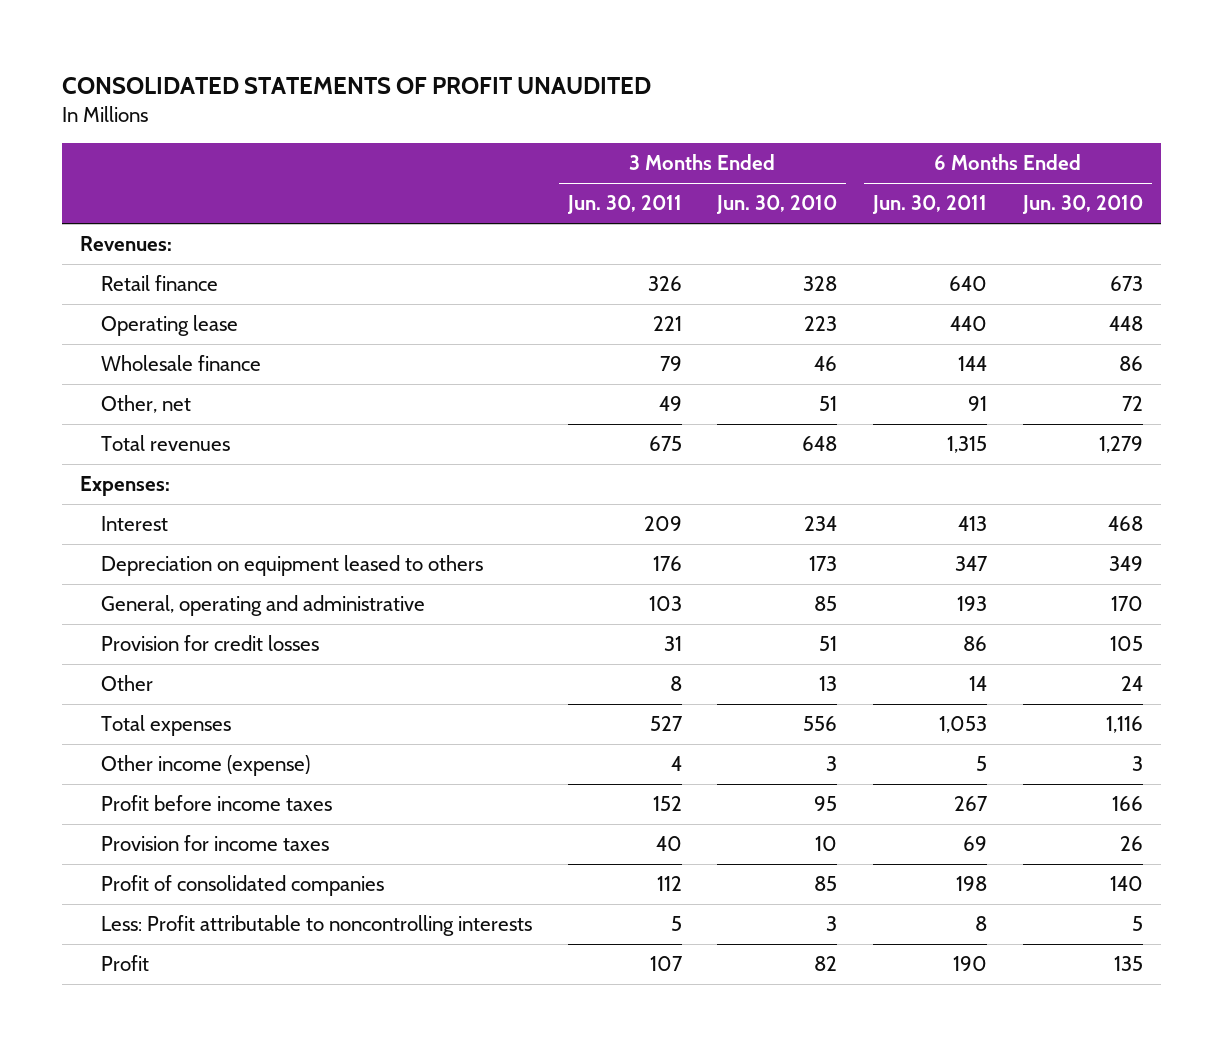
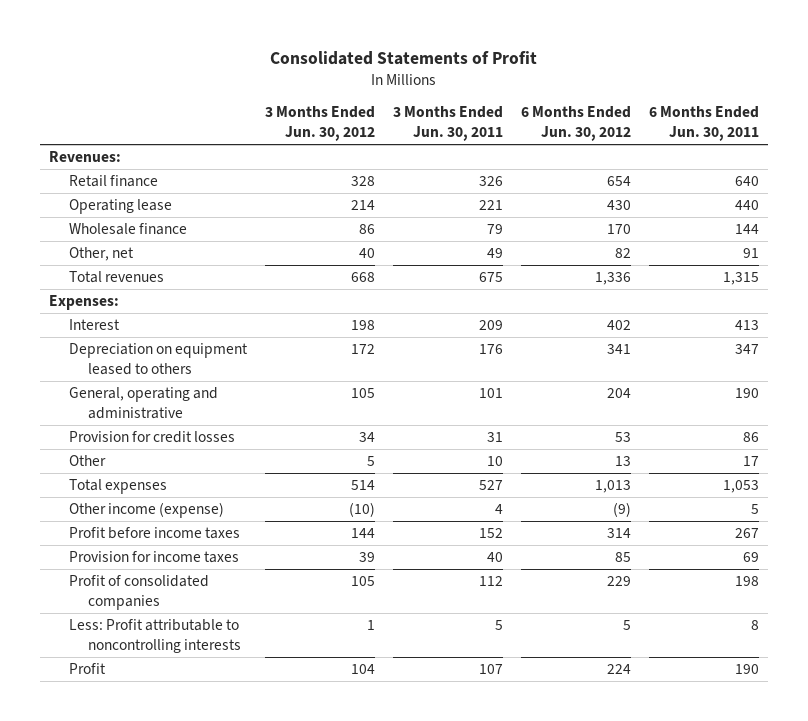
[62,77,652,95] CONSOLIDATED STATEMENTS OF PROFIT UNAUDITED -> [269,51,537,66] Consolidated Statements of Profit
[716,195,838,215] Jun. 30, 2010 -> none
[1021,195,1143,215] Jun. 30, 2010 -> none
none -> [264,106,375,142] 3 Months Ended Jun. 30, 2012
none -> [520,106,631,142] 6 Months Ended Jun. 30, 2012
[648,596,682,612] 103 -> [478,388,503,399] 101
[957,596,988,612] 193 -> [734,388,759,399] 190
[669,676,682,692] 8 -> [486,456,503,467] 10
[969,676,988,692] 14 -> [742,456,759,467] 17

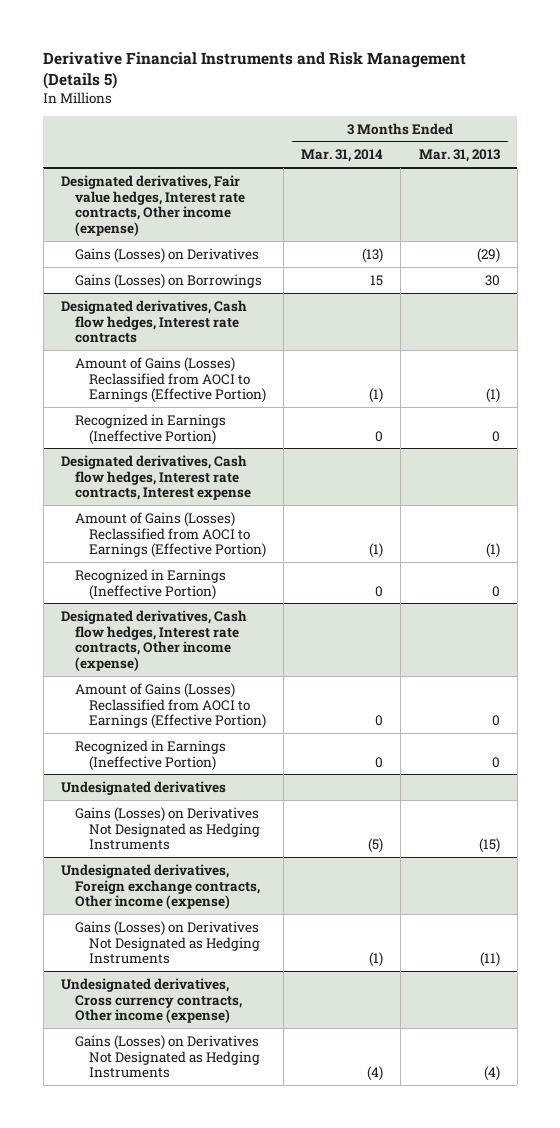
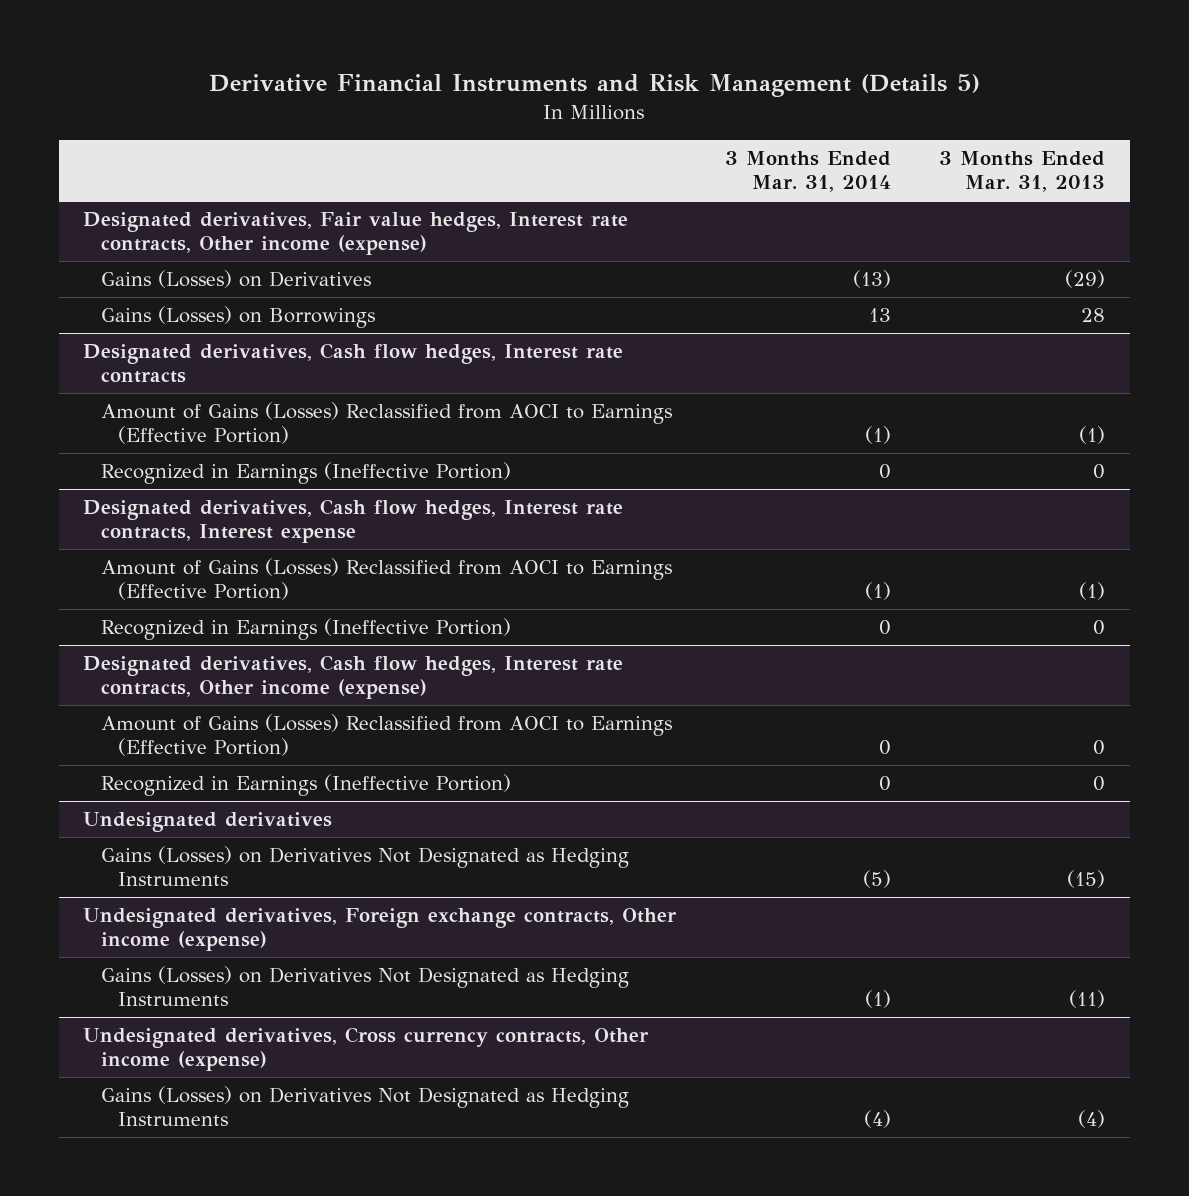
[370,274,384,286] 15 -> [868,308,891,323] 13
[484,274,500,286] 30 -> [1081,308,1106,323] 28

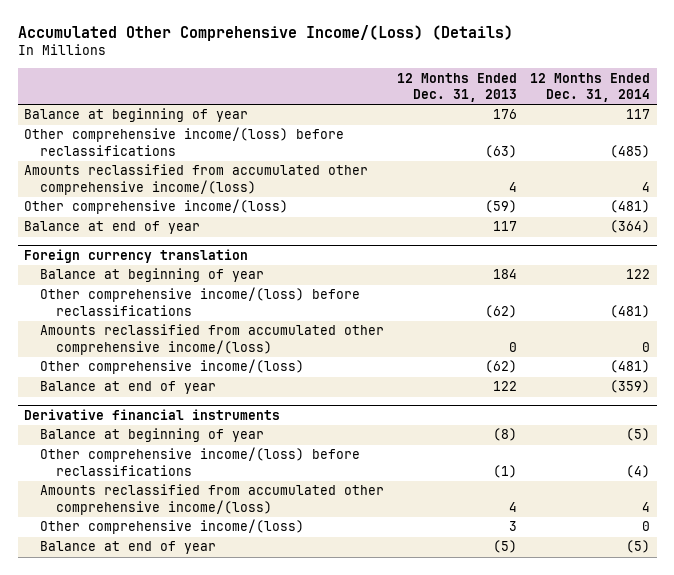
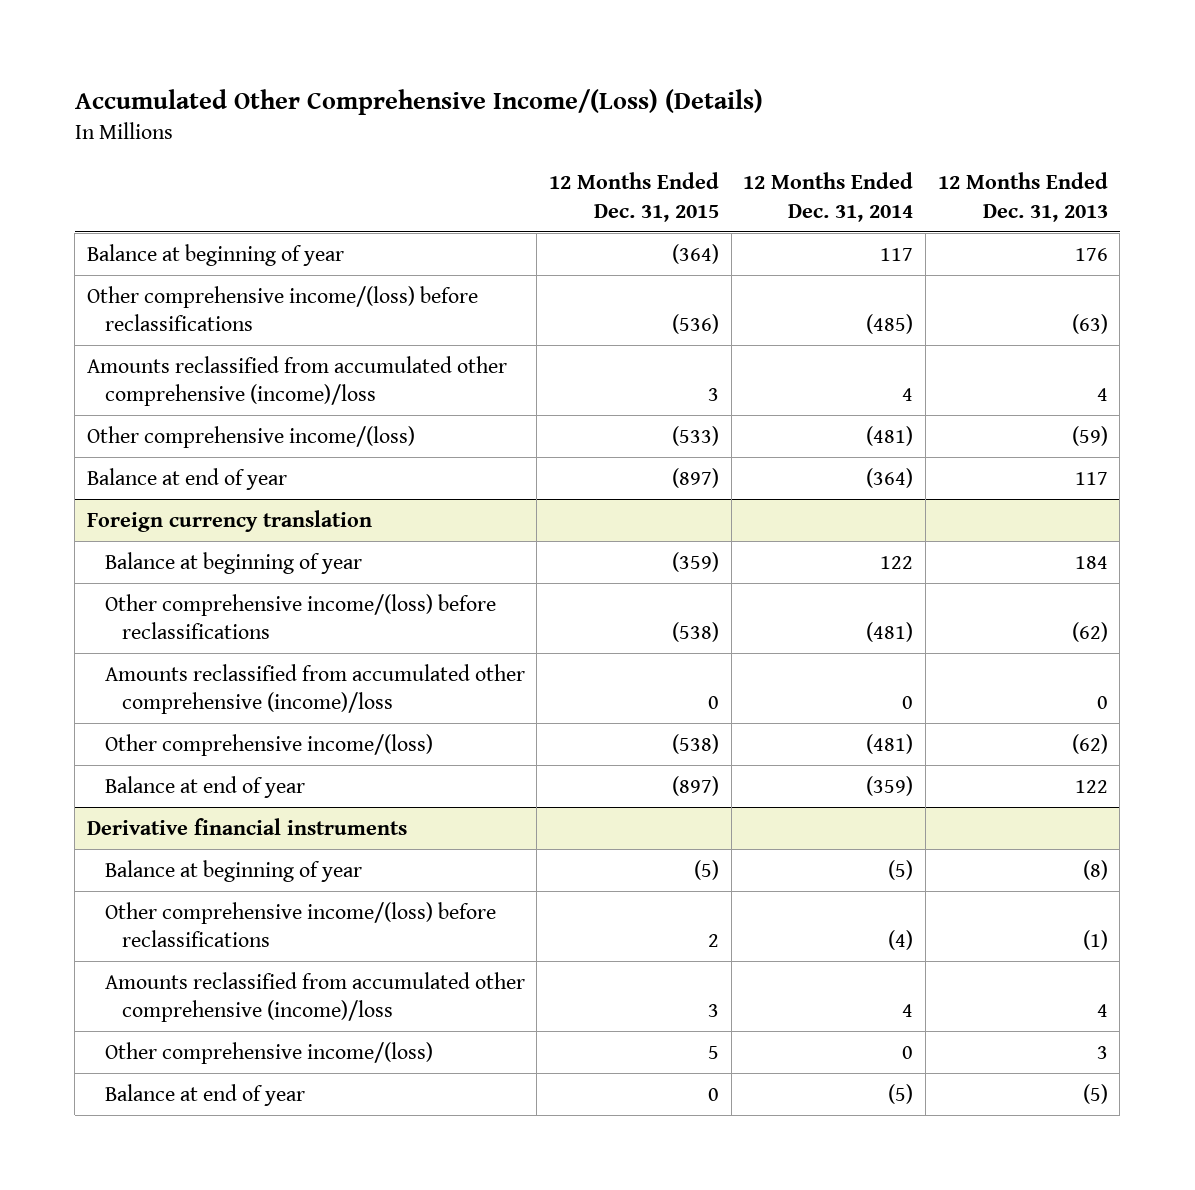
none -> [549,172,720,222] 12 Months Ended Dec. 31, 2015
[24,164,369,195] Amounts reclassified from accumulated other comprehensive income/(loss) -> [86,355,507,407] Amounts reclassified from accumulated other comprehensive (income)/loss
[40,324,385,355] Amounts reclassified from accumulated other comprehensive income/(loss) -> [104,663,525,715] Amounts reclassified from accumulated other comprehensive (income)/loss
[40,484,385,515] Amounts reclassified from accumulated other comprehensive income/(loss) -> [104,971,525,1023] Amounts reclassified from accumulated other comprehensive (income)/loss

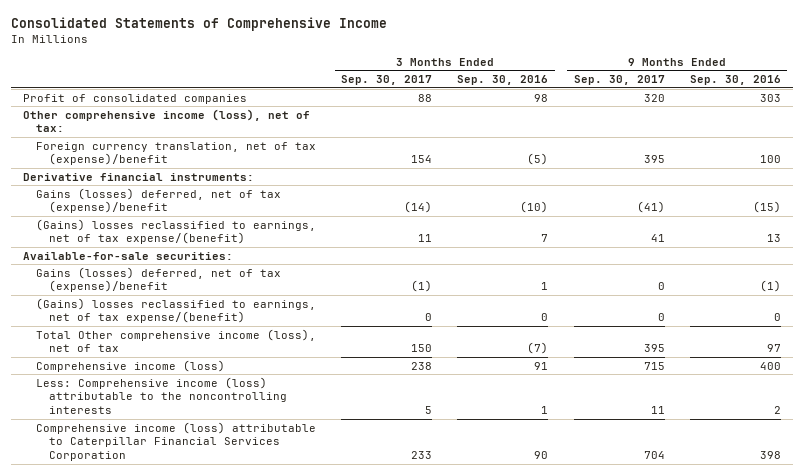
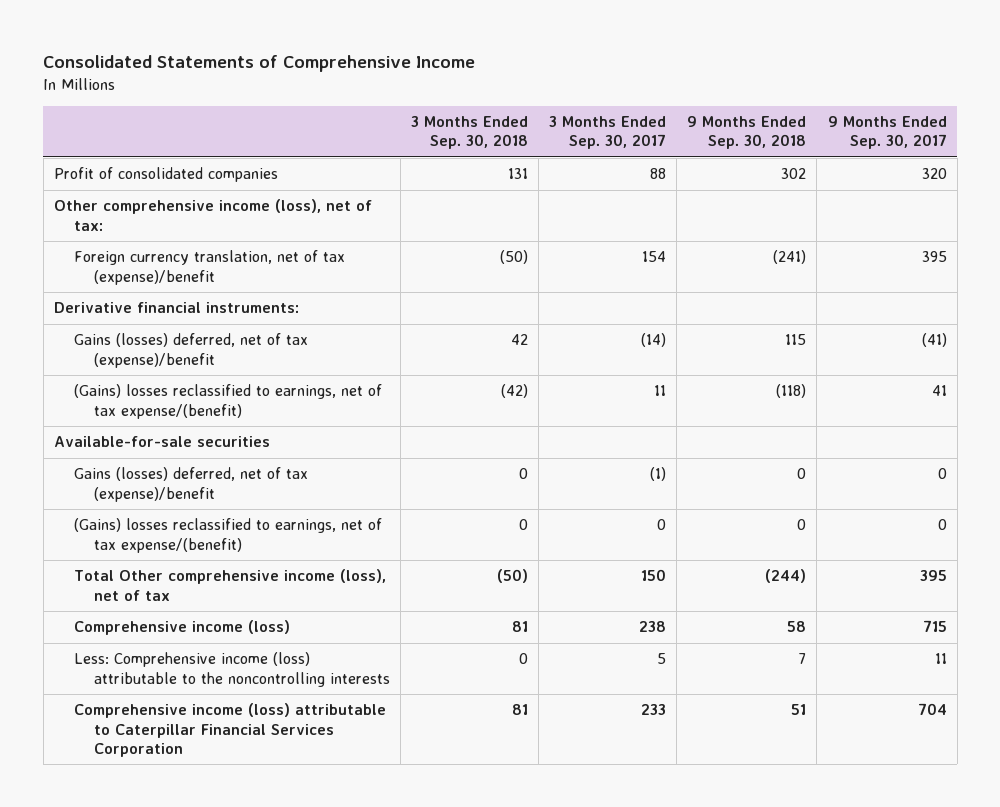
[457,75,549,86] Sep. 30, 2016 -> none
[689,75,781,86] Sep. 30, 2016 -> none
none -> [411,116,529,150] 3 Months Ended Sep. 30, 2018
none -> [687,116,807,150] 9 Months Ended Sep. 30, 2018
[23,251,234,260] Available-for-sale securities: -> [53,436,270,448] Available-for-sale securities

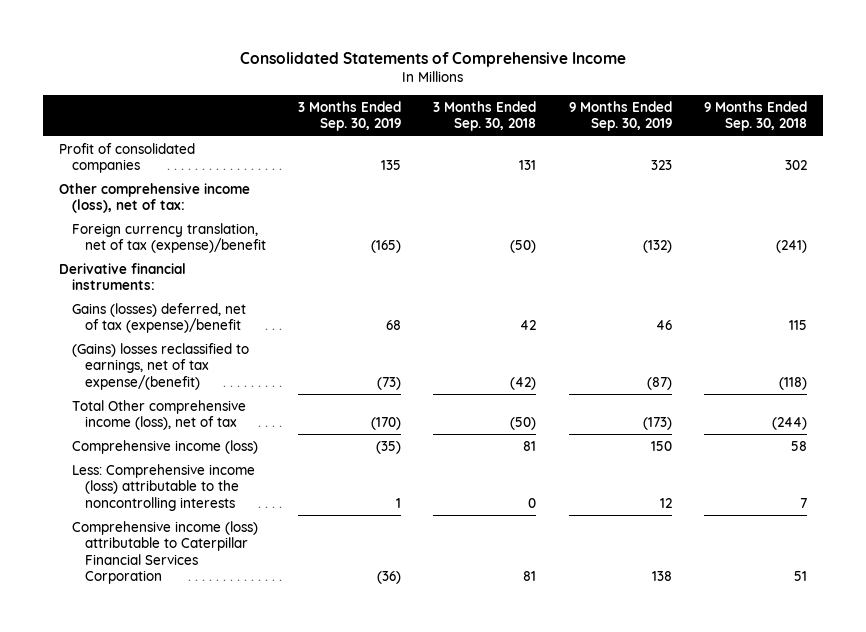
[549,116,667,150] 3 Months Ended Sep. 30, 2017 -> none
[827,116,947,150] 9 Months Ended Sep. 30, 2017 -> none
none -> [298,100,402,132] 3 Months Ended Sep. 30, 2019
none -> [568,100,672,132] 9 Months Ended Sep. 30, 2019
[53,436,270,448] Available-for-sale securities -> none
[73,467,308,502] Gains (losses) deferred, net of tax (expense)/benefit -> none
[73,518,382,553] (Gains) losses reclassified to earnings, net of tax expense/(benefit) -> none

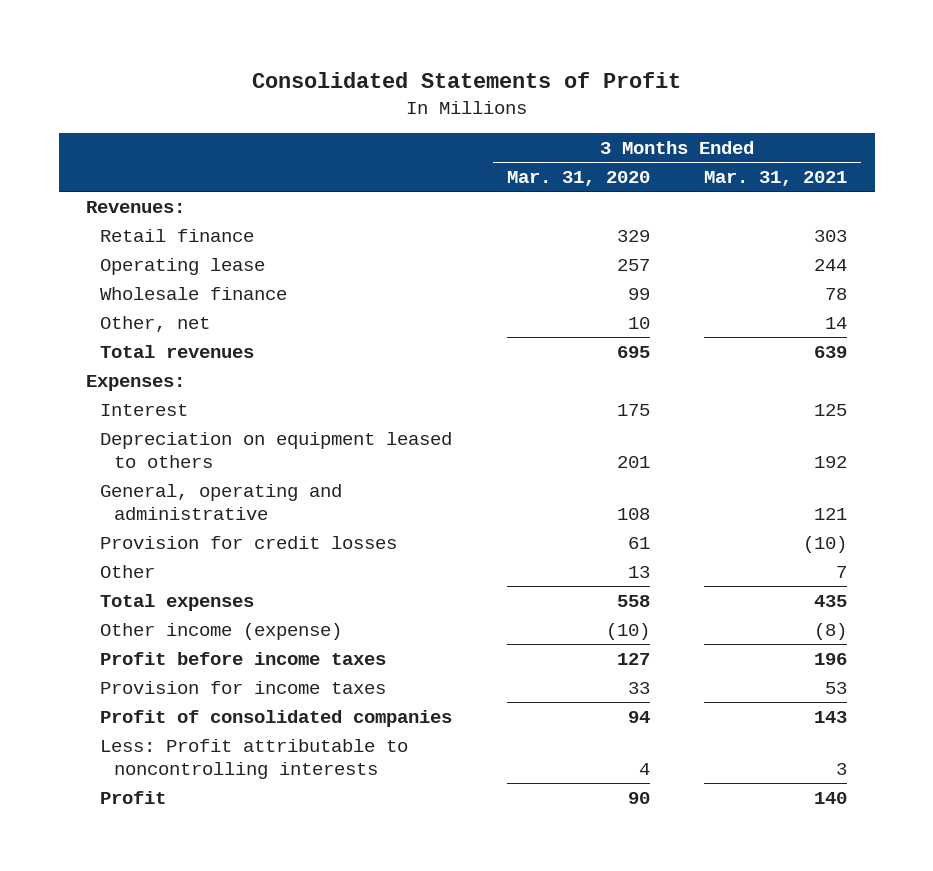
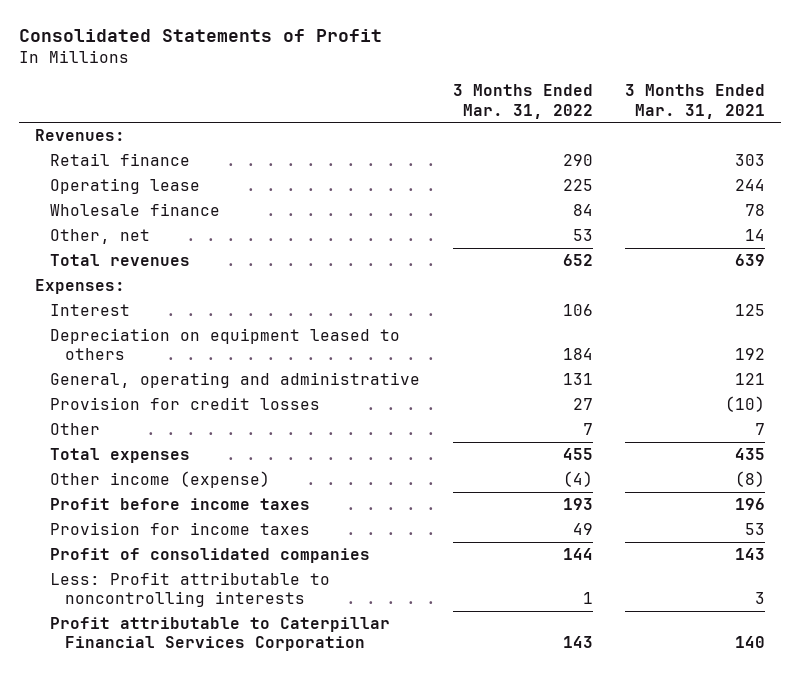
[506,170,650,186] Mar. 31, 2020 -> none
none -> [452,84,593,119] 3 Months Ended Mar. 31, 2022
[100,790,167,804] Profit -> [50,616,391,652] Profit attributable to Caterpillar Financial Services Corporation

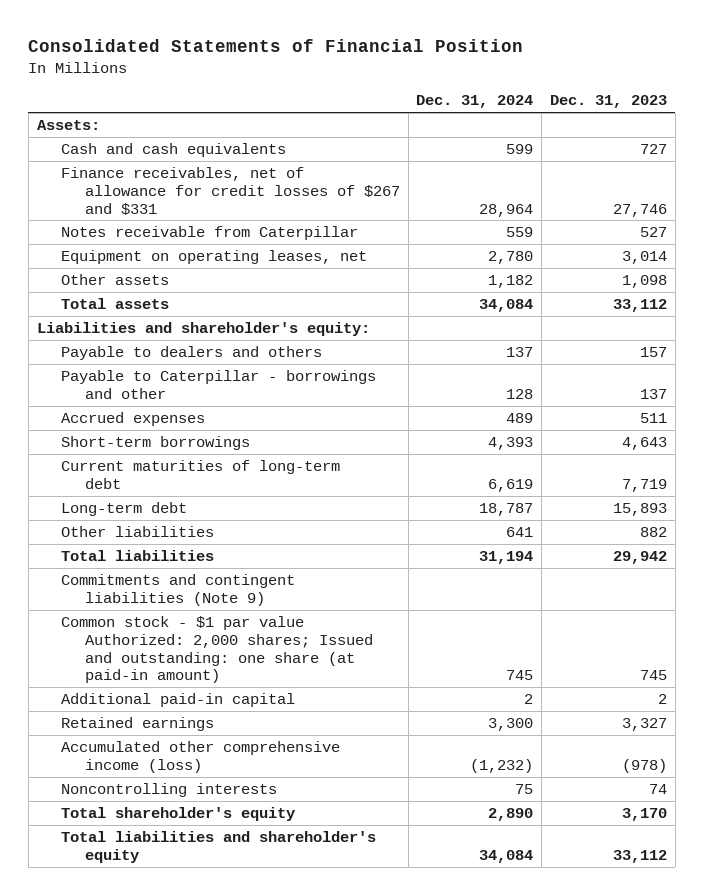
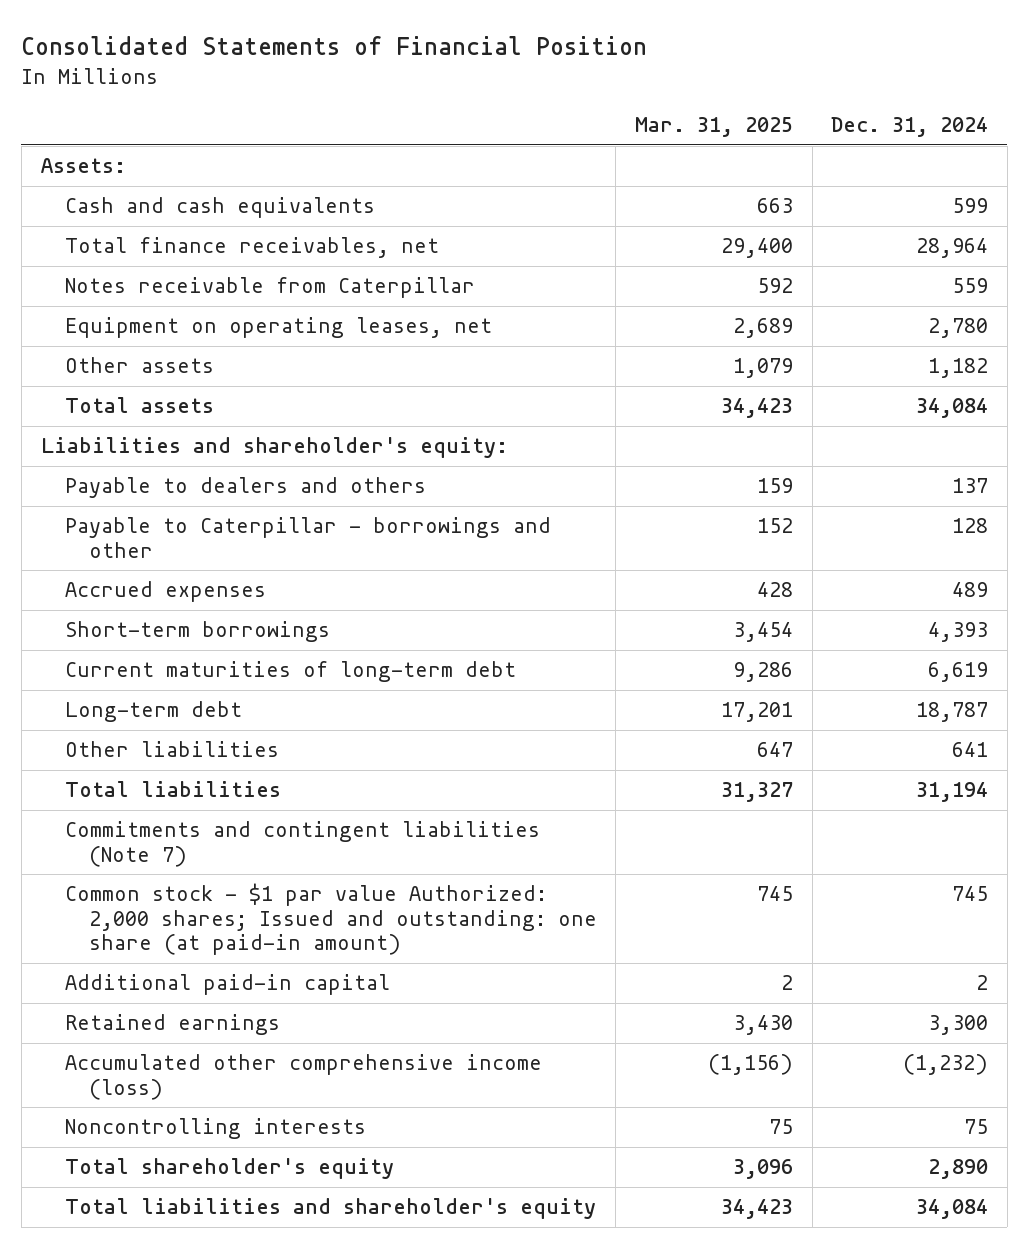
[549,95,667,109] Dec. 31, 2023 -> none
none -> [634,117,793,138] Mar. 31, 2025
[60,167,400,215] Finance receivables, net of allowance for credit losses of $267 and $331 -> [64,237,439,259] Total finance receivables, net
[60,574,295,606] Commitments and contingent liabilities (Note 9) -> [64,821,540,867] Commitments and contingent liabilities (Note 7)

